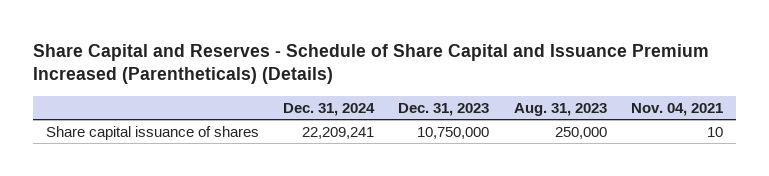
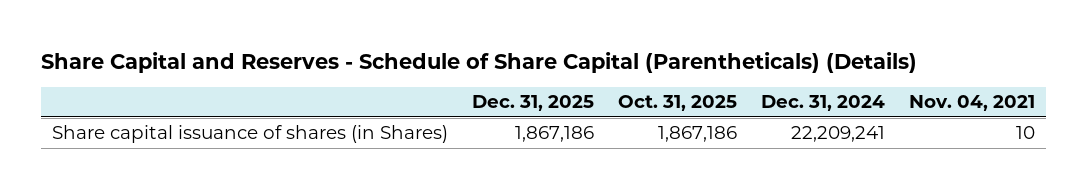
[33,43,710,85] Share Capital and Reserves - Schedule of Share Capital and Issuance Premium Increased (Parentheticals) (Details) -> [40,51,917,73] Share Capital and Reserves - Schedule of Share Capital (Parentheticals) (Details)
[398,102,490,116] Dec. 31, 2023 -> none
[513,102,607,116] Aug. 31, 2023 -> none
none -> [472,95,595,112] Dec. 31, 2025
none -> [617,95,737,112] Oct. 31, 2025
[45,125,259,140] Share capital issuance of shares -> [52,125,449,144] Share capital issuance of shares (in Shares)

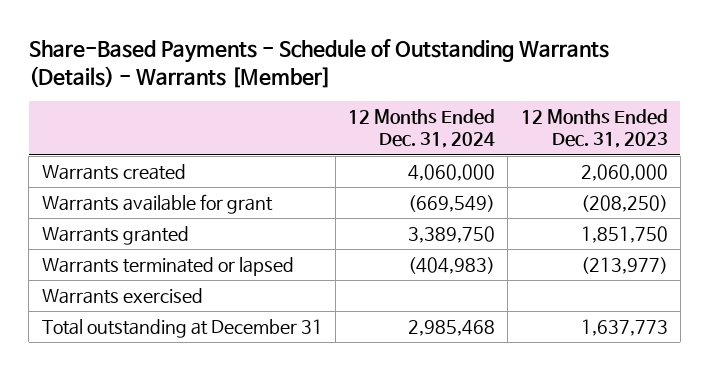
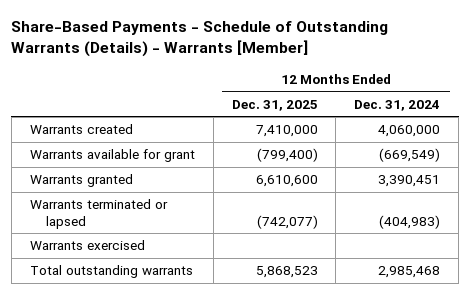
[520,109,668,149] 12 Months Ended Dec. 31, 2023 -> none
none -> [231,99,318,111] Dec. 31, 2025
[408,226,496,244] 3,389,750 -> [378,175,441,188] 3,390,451
[41,319,323,339] Total outstanding at December 31 -> [29,265,193,279] Total outstanding warrants

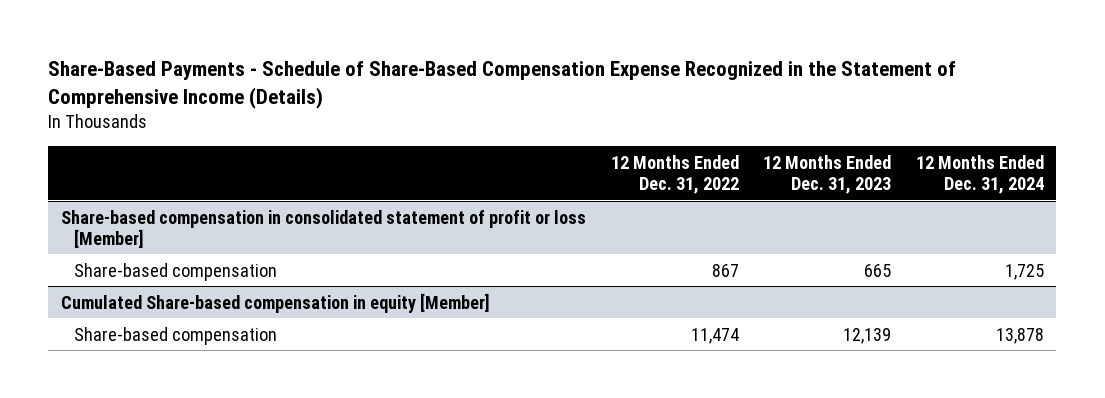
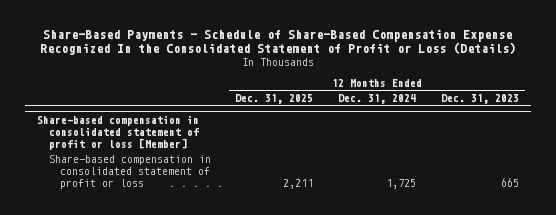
[48,61,957,110] Share-Based Payments - Schedule of Share-Based Compensation Expense Recognized in the Statement of Comprehensive Income (Details) -> [40,29,517,56] Share-Based Payments - Schedule of Share-Based Compensation Expense Recognized In the Consolidated Statement of Profit or Loss (Details)
[610,154,739,194] 12 Months Ended Dec. 31, 2022 -> none
none -> [235,94,314,105] Dec. 31, 2025
[60,292,490,313] Cumulated Share-based compensation in equity [Member] -> none
[74,326,278,345] Share-based compensation -> none
[74,262,278,281] Share-based compensation -> [48,154,211,189] Share-based compensation in consolidated statement of profit or loss

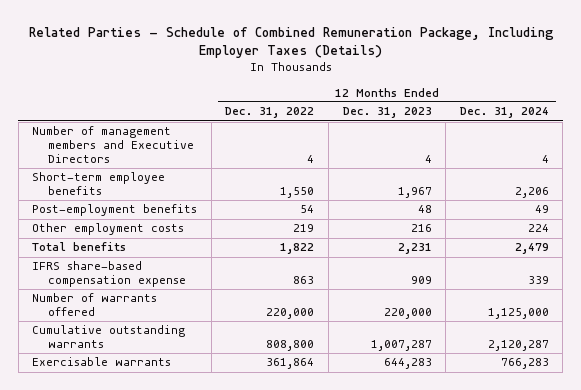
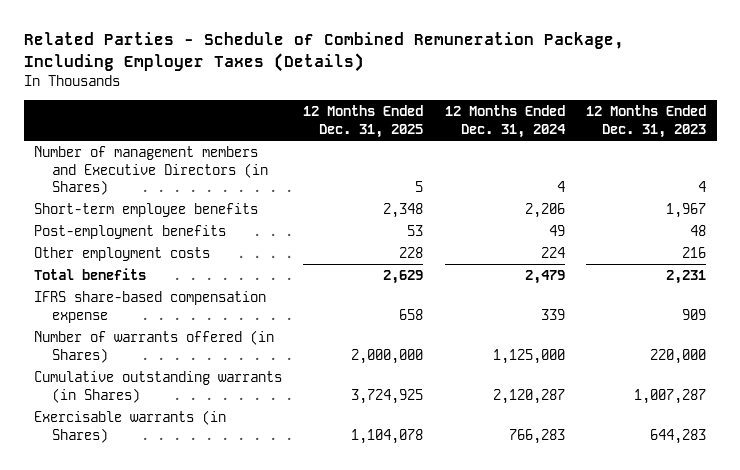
[225,107,315,119] Dec. 31, 2022 -> none
none -> [303,105,424,138] 12 Months Ended Dec. 31, 2025
[32,126,195,163] Number of management members and Executive Directors -> [34,146,268,196] Number of management members and Executive Directors (in Shares)
[32,293,158,317] Number of warrants offered -> [34,330,275,363] Number of warrants offered (in Shares)
[32,325,186,349] Cumulative outstanding warrants -> [34,371,283,403] Cumulative outstanding warrants (in Shares)
[32,357,172,367] Exercisable warrants -> [34,410,227,443] Exercisable warrants (in Shares)

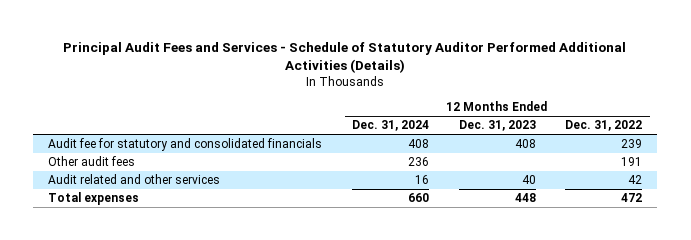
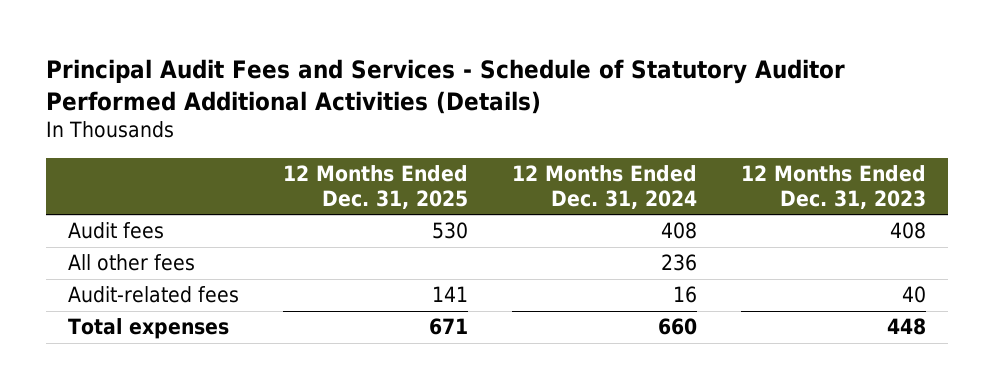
[565,120,643,132] Dec. 31, 2022 -> none
none -> [283,165,469,209] 12 Months Ended Dec. 31, 2025
[48,138,323,152] Audit fee for statutory and consolidated financials -> [67,222,164,240] Audit fees
[48,156,136,167] Other audit fees -> [67,254,195,272] All other fees
[48,174,221,185] Audit related and other services -> [67,286,239,304] Audit-related fees

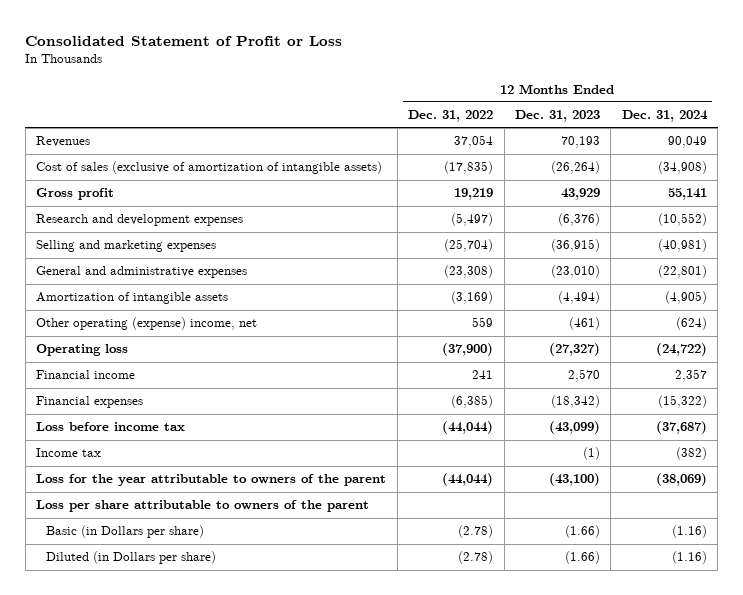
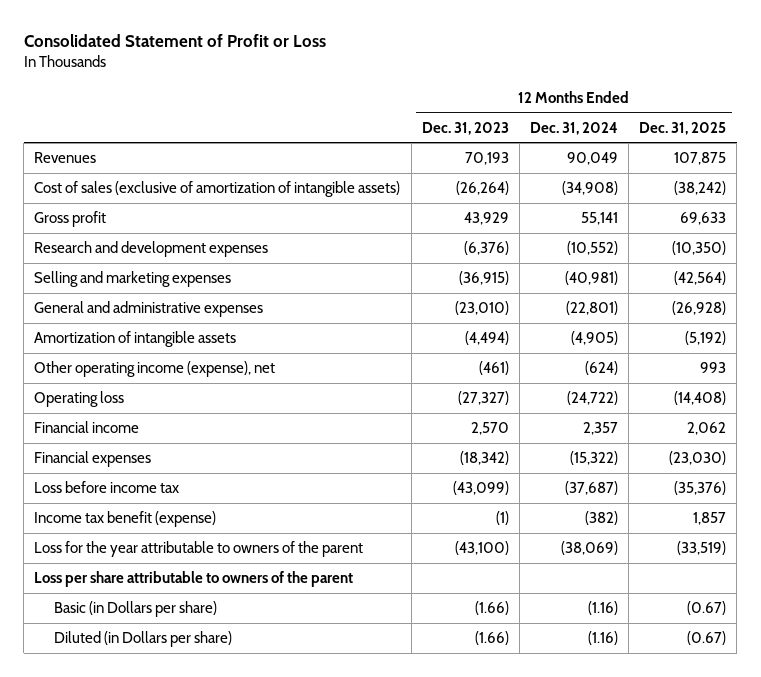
[408,110,494,123] Dec. 31, 2022 -> none
none -> [639,121,727,135] Dec. 31, 2025
[36,317,258,331] Other operating (expense) income, net -> [34,361,276,378] Other operating income (expense), net
[36,448,102,458] Income tax -> [34,511,217,528] Income tax benefit (expense)

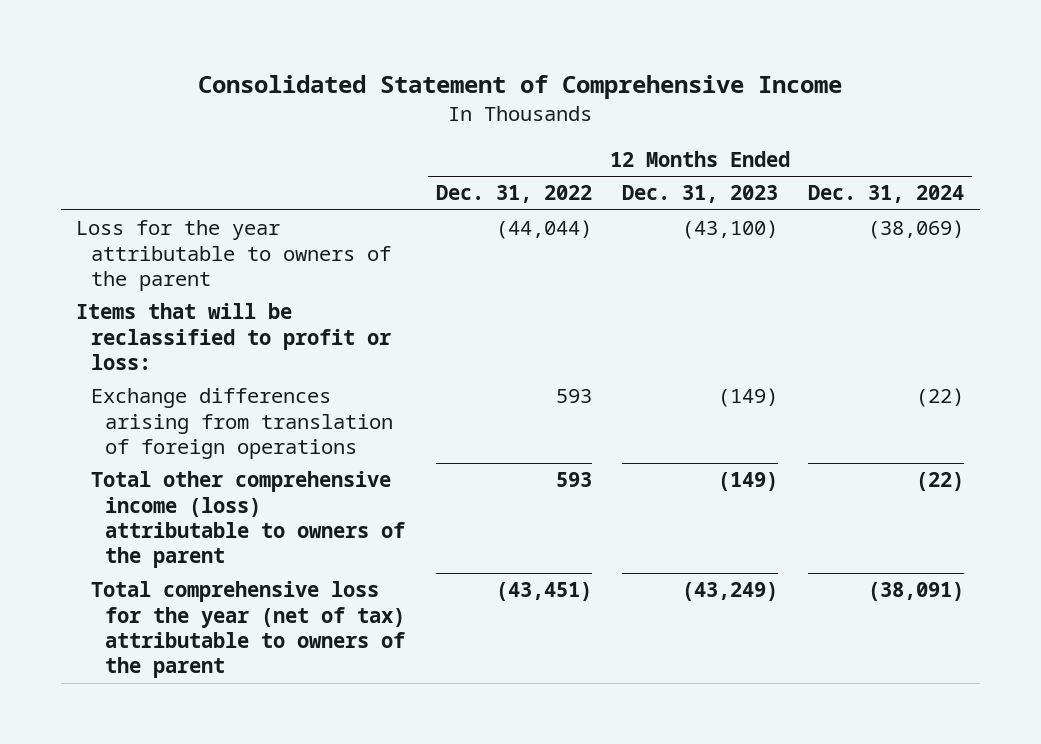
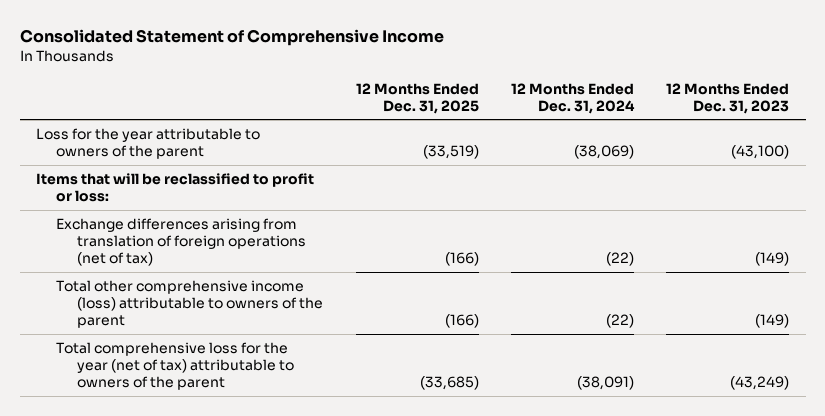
[435,185,592,204] Dec. 31, 2022 -> none
none -> [355,82,479,114] 12 Months Ended Dec. 31, 2025
[90,388,394,459] Exchange differences arising from translation of foreign operations -> [56,217,307,267] Exchange differences arising from translation of foreign operations (net of tax)

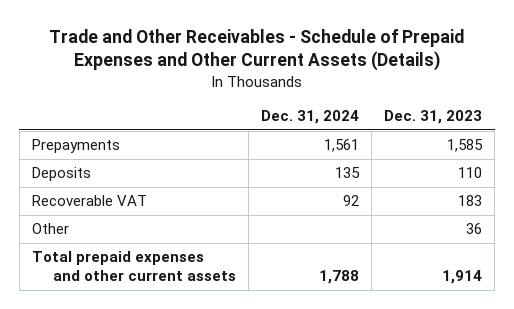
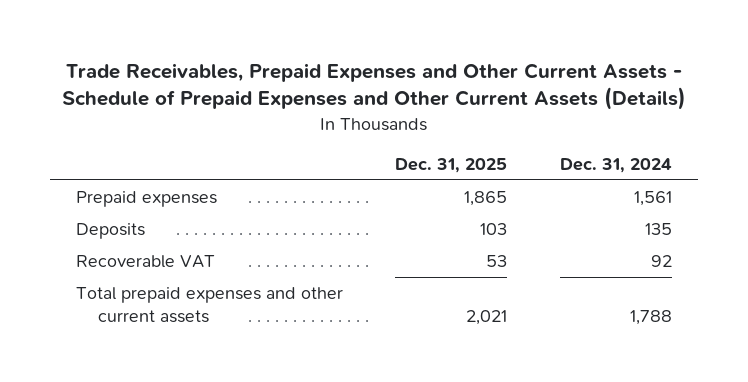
[48,28,464,72] Trade and Other Receivables - Schedule of Prepaid Expenses and Other Current Assets (Details) -> [61,62,686,111] Trade Receivables, Prepaid Expenses and Other Current Assets - Schedule of Prepaid Expenses and Other Current Assets (Details)
[384,110,483,125] Dec. 31, 2023 -> none
none -> [395,157,508,173] Dec. 31, 2025
[31,139,120,154] Prepayments -> [75,191,217,208] Prepaid expenses
[31,223,69,235] Other -> none

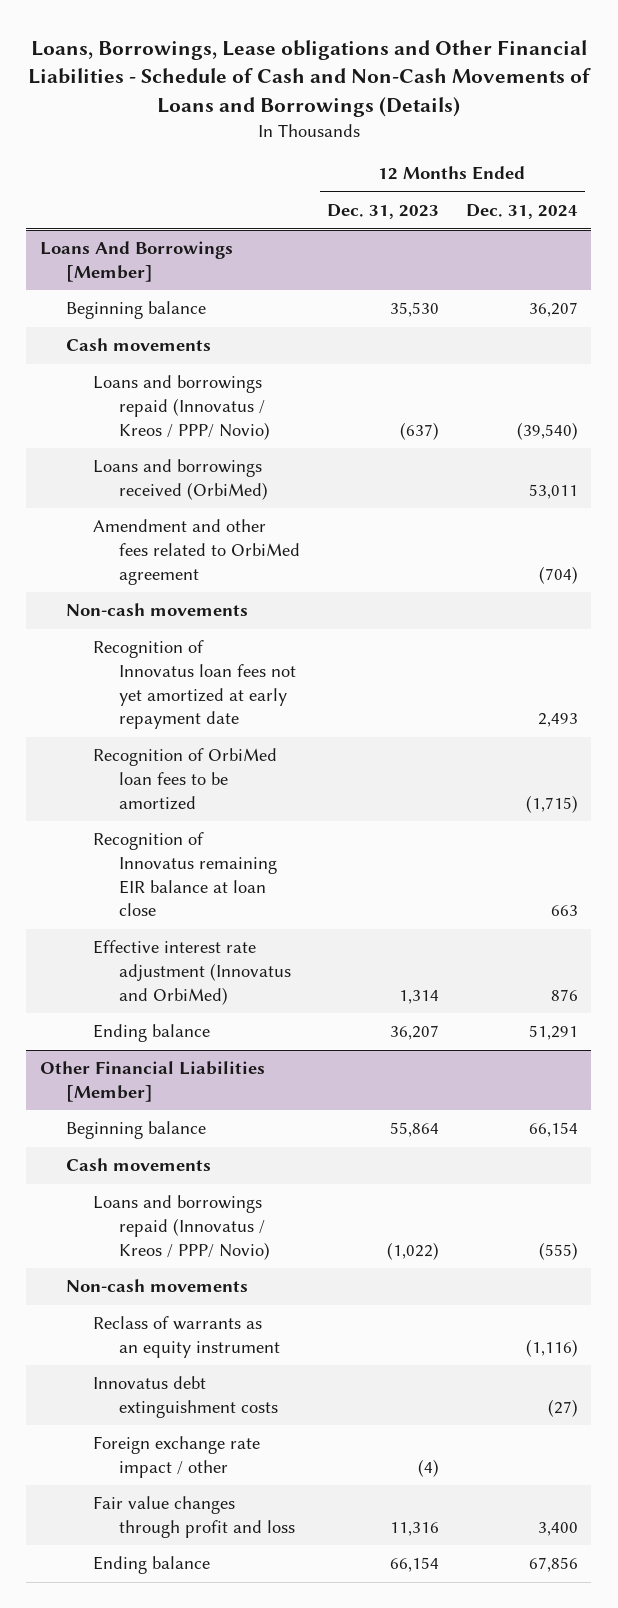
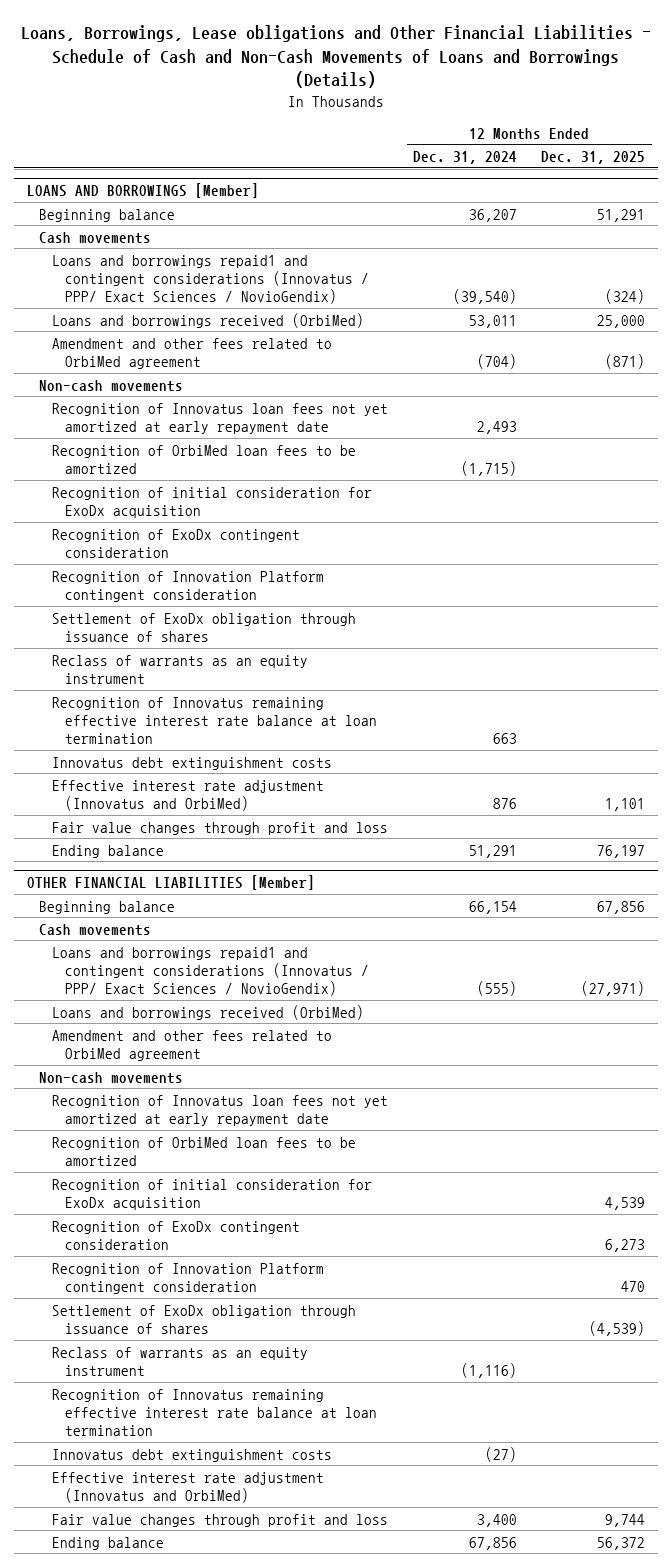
[327,204,440,220] Dec. 31, 2023 -> none
none -> [541,150,646,164] Dec. 31, 2025
[39,241,233,283] Loans And Borrowings [Member] -> [26,182,259,198] LOANS AND BORROWINGS [Member]
[92,375,271,440] Loans and borrowings repaid (Innovatus / Kreos / PPP/ Novio) -> [52,254,369,305] Loans and borrowings repaid1 and contingent considerations (Innovatus / PPP/ Exact Sciences / NovioGendix)
none -> [52,486,373,519] Recognition of initial consideration for ExoDx acquisition
none -> [52,528,301,559] Recognition of ExoDx contingent consideration
none -> [52,570,325,603] Recognition of Innovation Platform contingent consideration
none -> [52,612,357,643] Settlement of ExoDx obligation through issuance of shares
none -> [52,654,309,685] Reclass of warrants as an equity instrument
[92,832,278,917] Recognition of Innovatus remaining EIR balance at loan close -> [52,696,377,745] Recognition of Innovatus remaining effective interest rate balance at loan termination
none -> [52,756,333,770] Innovatus debt extinguishment costs
none -> [52,821,389,835] Fair value changes through profit and loss
[39,1061,265,1103] Other Financial Liabilities [Member] -> [26,874,315,890] OTHER FINANCIAL LIABILITIES [Member]
[92,1195,271,1260] Loans and borrowings repaid (Innovatus / Kreos / PPP/ Novio) -> [52,946,369,997] Loans and borrowings repaid1 and contingent considerations (Innovatus / PPP/ Exact Sciences / NovioGendix)
none -> [52,1004,365,1020] Loans and borrowings received (OrbiMed)
none -> [52,1029,333,1062] Amendment and other fees related to OrbiMed agreement
none -> [52,1094,389,1127] Recognition of Innovatus loan fees not yet amortized at early repayment date
none -> [52,1136,357,1167] Recognition of OrbiMed loan fees to be amortized
none -> [52,1178,373,1211] Recognition of initial consideration for ExoDx acquisition
none -> [52,1220,301,1251] Recognition of ExoDx contingent consideration
none -> [52,1262,325,1295] Recognition of Innovation Platform contingent consideration
none -> [52,1304,357,1335] Settlement of ExoDx obligation through issuance of shares
none -> [52,1388,377,1437] Recognition of Innovatus remaining effective interest rate balance at loan termination
[92,1436,260,1479] Foreign exchange rate impact / other -> none
none -> [52,1471,325,1504] Effective interest rate adjustment (Innovatus and OrbiMed)

